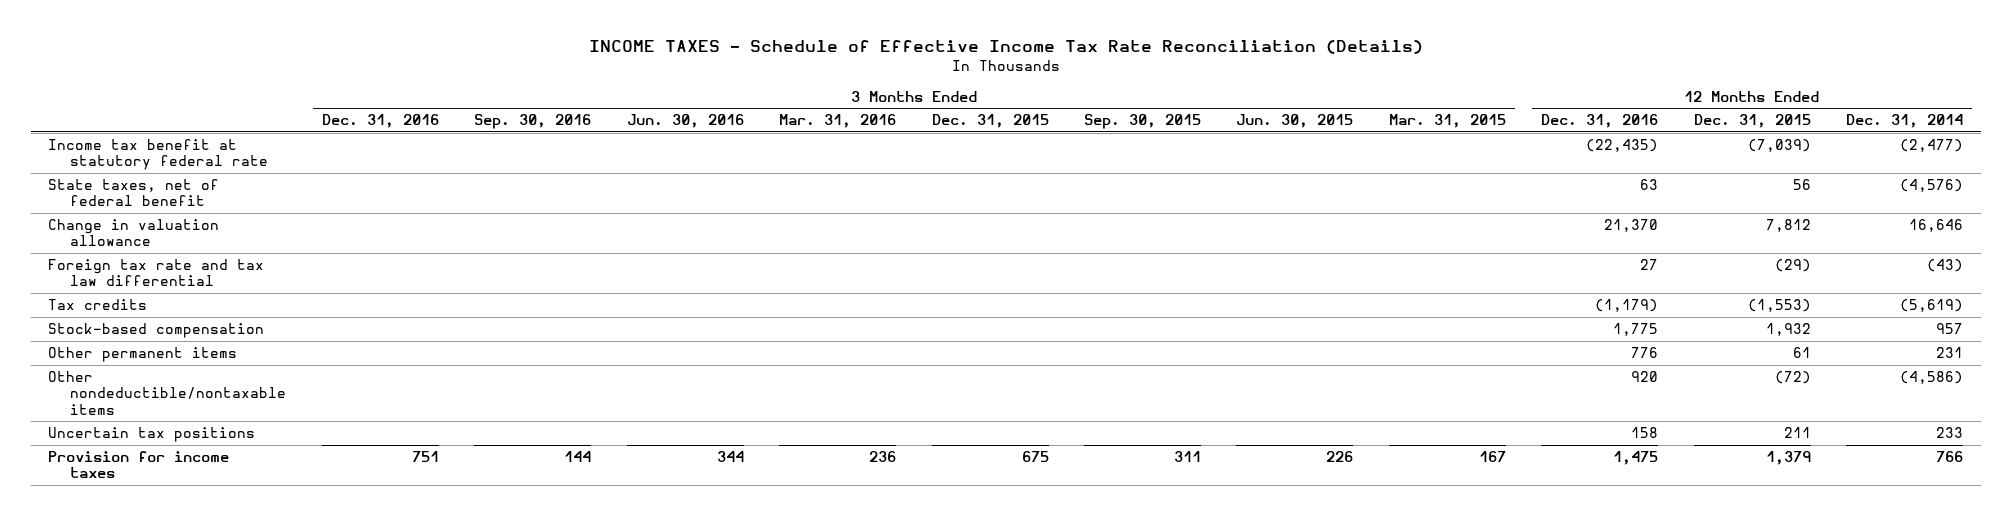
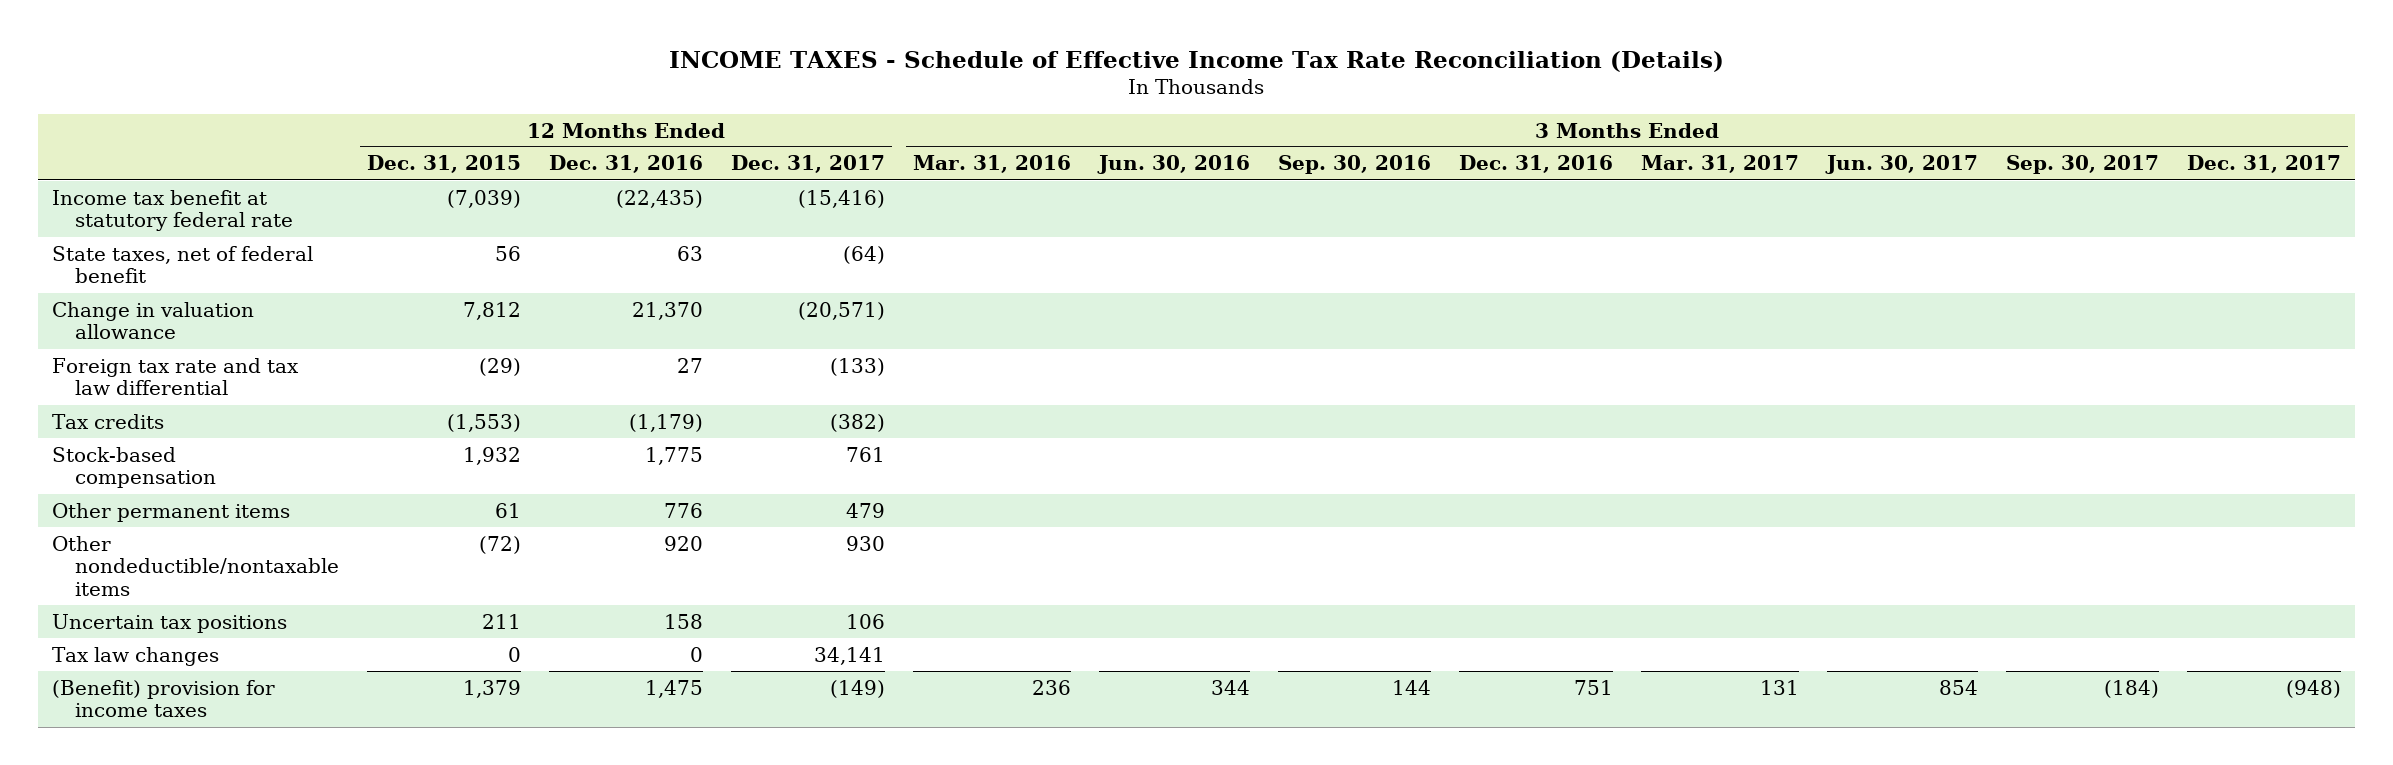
[931,114,1049,129] Dec. 31, 2015 -> none
[1083,114,1201,130] Sep. 30, 2015 -> none
[1236,114,1354,129] Jun. 30, 2015 -> none
[1388,114,1506,129] Mar. 31, 2015 -> none
[1846,114,1964,129] Dec. 31, 2014 -> none
none -> [731,155,886,174] Dec. 31, 2017
none -> [1641,155,1800,174] Mar. 31, 2017
none -> [1825,155,1979,175] Jun. 30, 2017
none -> [2006,155,2160,175] Sep. 30, 2017
none -> [2187,155,2342,174] Dec. 31, 2017
none -> [51,646,219,666] Tax law changes
[48,451,230,479] Provision for income taxes -> [51,679,275,718] (Benefit) provision for income taxes

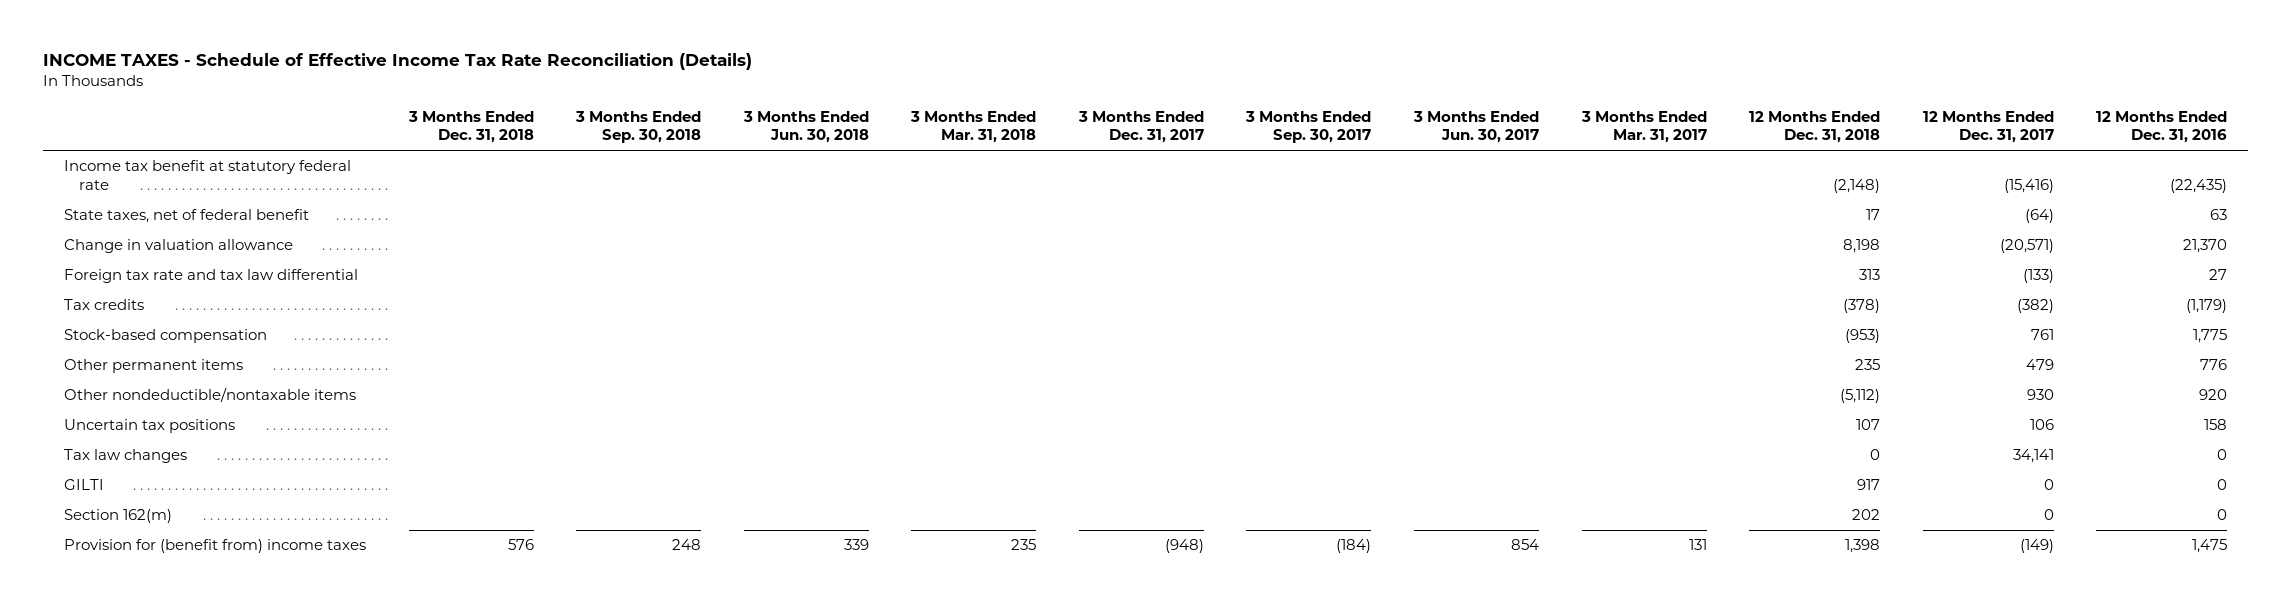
[367,155,522,174] Dec. 31, 2015 -> none
[913,155,1072,174] Mar. 31, 2016 -> none
[1097,155,1251,175] Jun. 30, 2016 -> none
[1278,155,1432,175] Sep. 30, 2016 -> none
[1459,155,1614,174] Dec. 31, 2016 -> none
none -> [407,110,534,144] 3 Months Ended Dec. 31, 2018
none -> [575,110,702,144] 3 Months Ended Sep. 30, 2018
none -> [742,110,869,144] 3 Months Ended Jun. 30, 2018
none -> [910,110,1037,144] 3 Months Ended Mar. 31, 2018
none -> [1749,110,1881,144] 12 Months Ended Dec. 31, 2018
none -> [64,479,105,491] GILTI
none -> [64,509,173,524] Section 162(m)
[51,679,275,718] (Benefit) provision for income taxes -> [64,539,367,554] Provision for (benefit from) income taxes

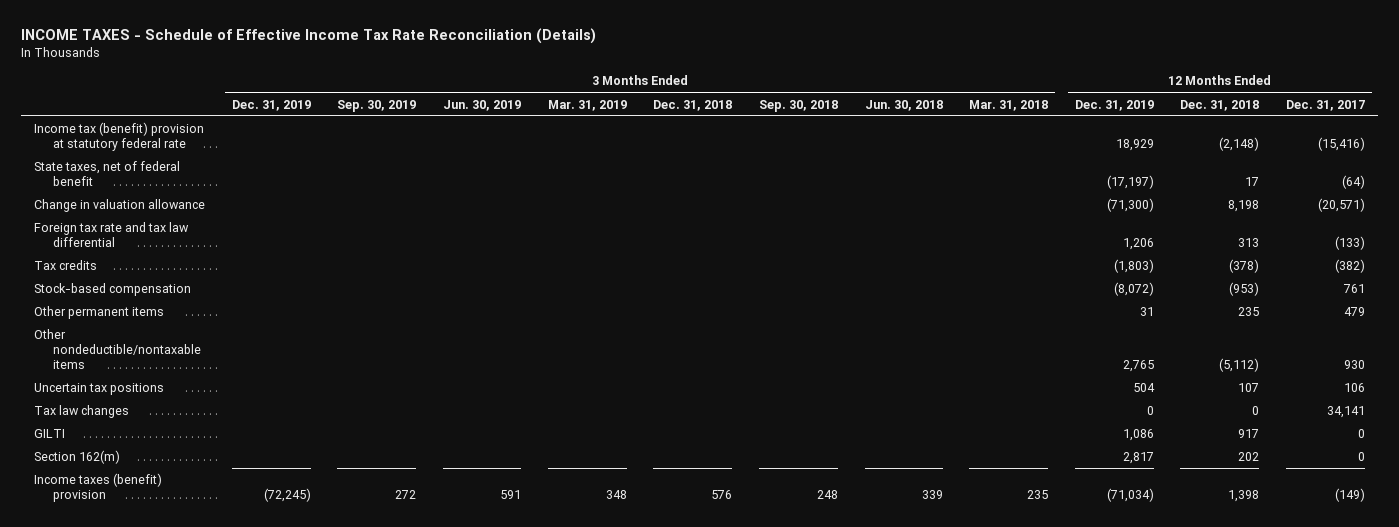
[1077,110,1204,144] 3 Months Ended Dec. 31, 2017 -> none
[1245,110,1372,144] 3 Months Ended Sep. 30, 2017 -> none
[1412,110,1539,144] 3 Months Ended Jun. 30, 2017 -> none
[1580,110,1707,144] 3 Months Ended Mar. 31, 2017 -> none
[2096,110,2228,144] 12 Months Ended Dec. 31, 2016 -> none
none -> [231,99,311,111] Dec. 31, 2019
none -> [337,99,417,112] Sep. 30, 2019
none -> [442,99,521,111] Jun. 30, 2019
none -> [547,99,627,111] Mar. 31, 2019
none -> [1074,99,1154,111] Dec. 31, 2019
[64,160,352,190] Income tax benefit at statutory federal rate -> [33,122,204,152] Income tax (benefit) provision at statutory federal rate
[64,539,367,554] Provision for (benefit from) income taxes -> [33,473,162,503] Income taxes (benefit) provision

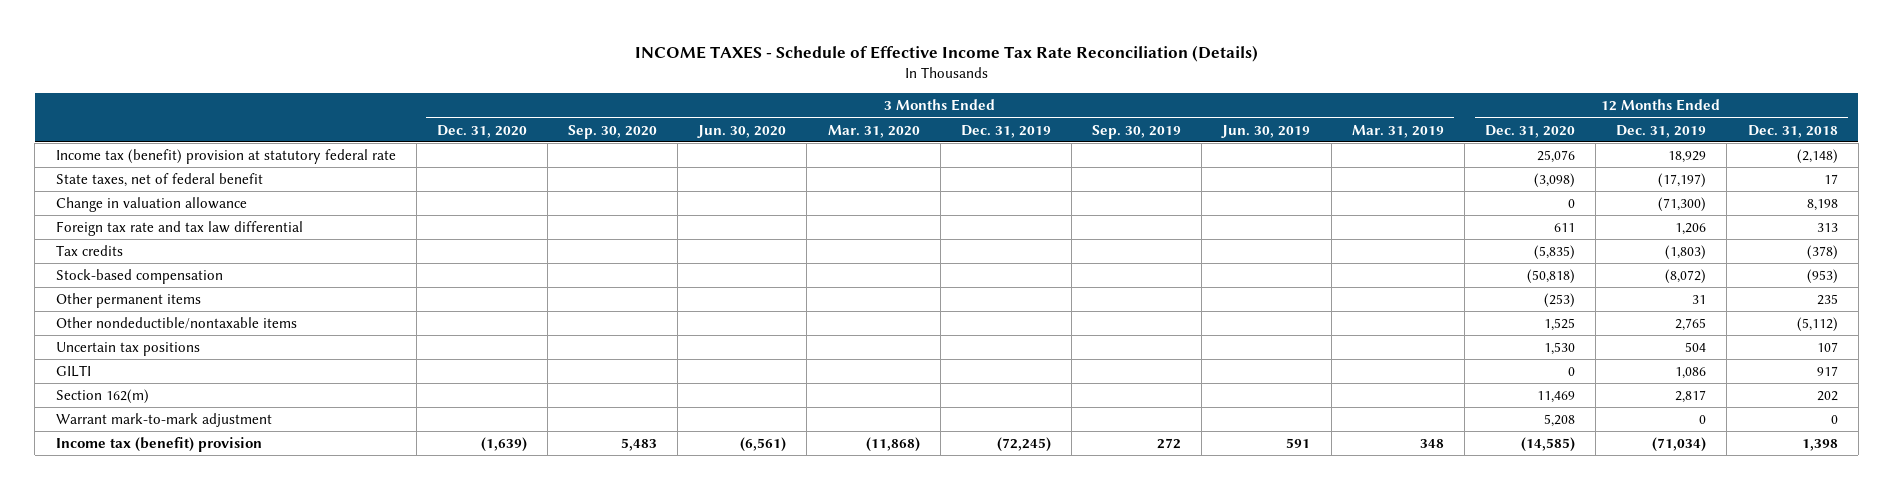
[653,99,733,111] Dec. 31, 2018 -> none
[758,99,838,112] Sep. 30, 2018 -> none
[864,99,943,111] Jun. 30, 2018 -> none
[969,99,1049,111] Mar. 31, 2018 -> none
[1286,99,1366,111] Dec. 31, 2017 -> none
none -> [436,124,527,138] Dec. 31, 2020
none -> [568,124,658,139] Sep. 30, 2020
none -> [697,124,787,138] Jun. 30, 2020
none -> [827,124,920,138] Mar. 31, 2020
none -> [1485,124,1576,138] Dec. 31, 2020
[33,405,129,419] Tax law changes -> none
none -> [55,413,272,428] Warrant mark-to-mark adjustment
[33,473,162,503] Income taxes (benefit) provision -> [55,437,262,453] Income tax (benefit) provision

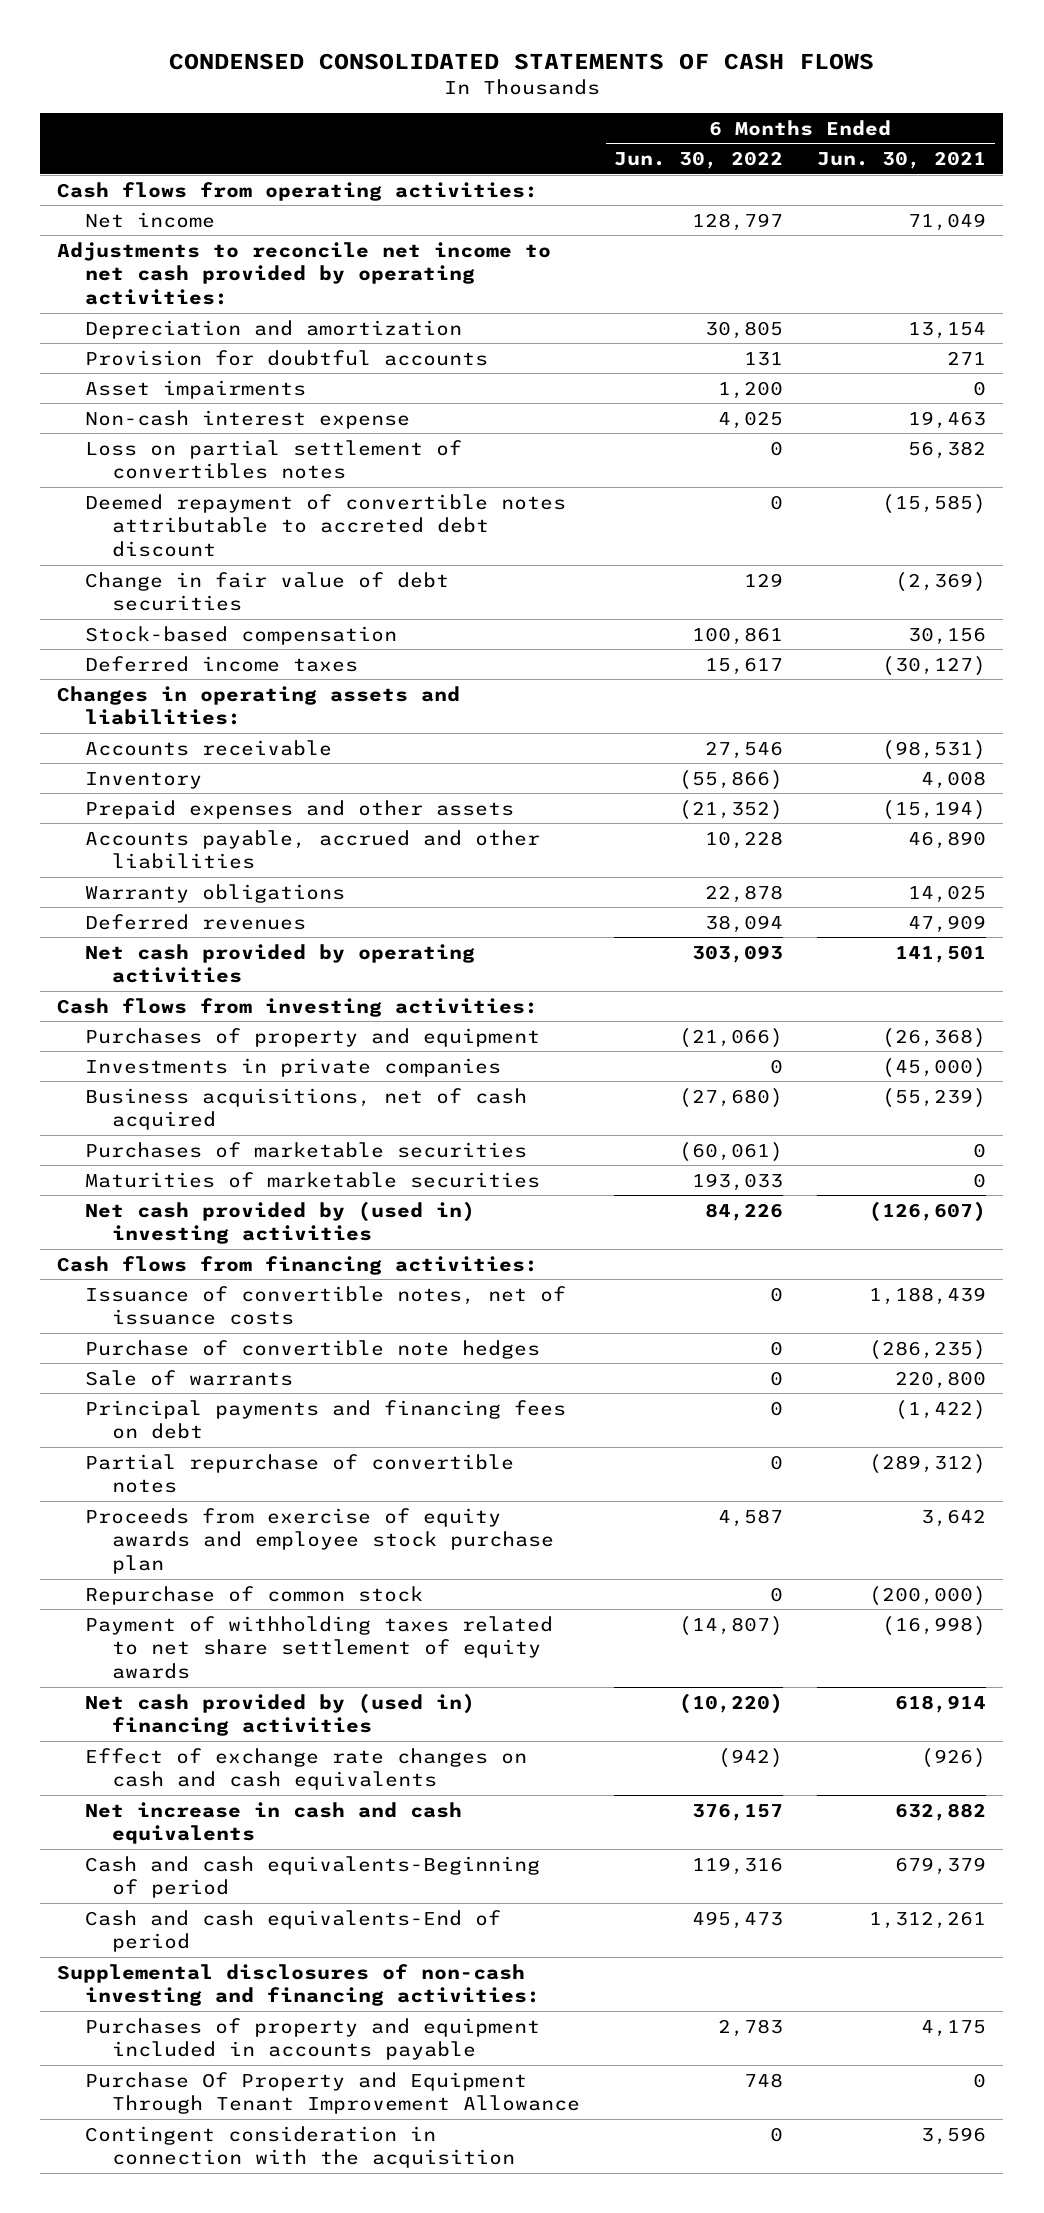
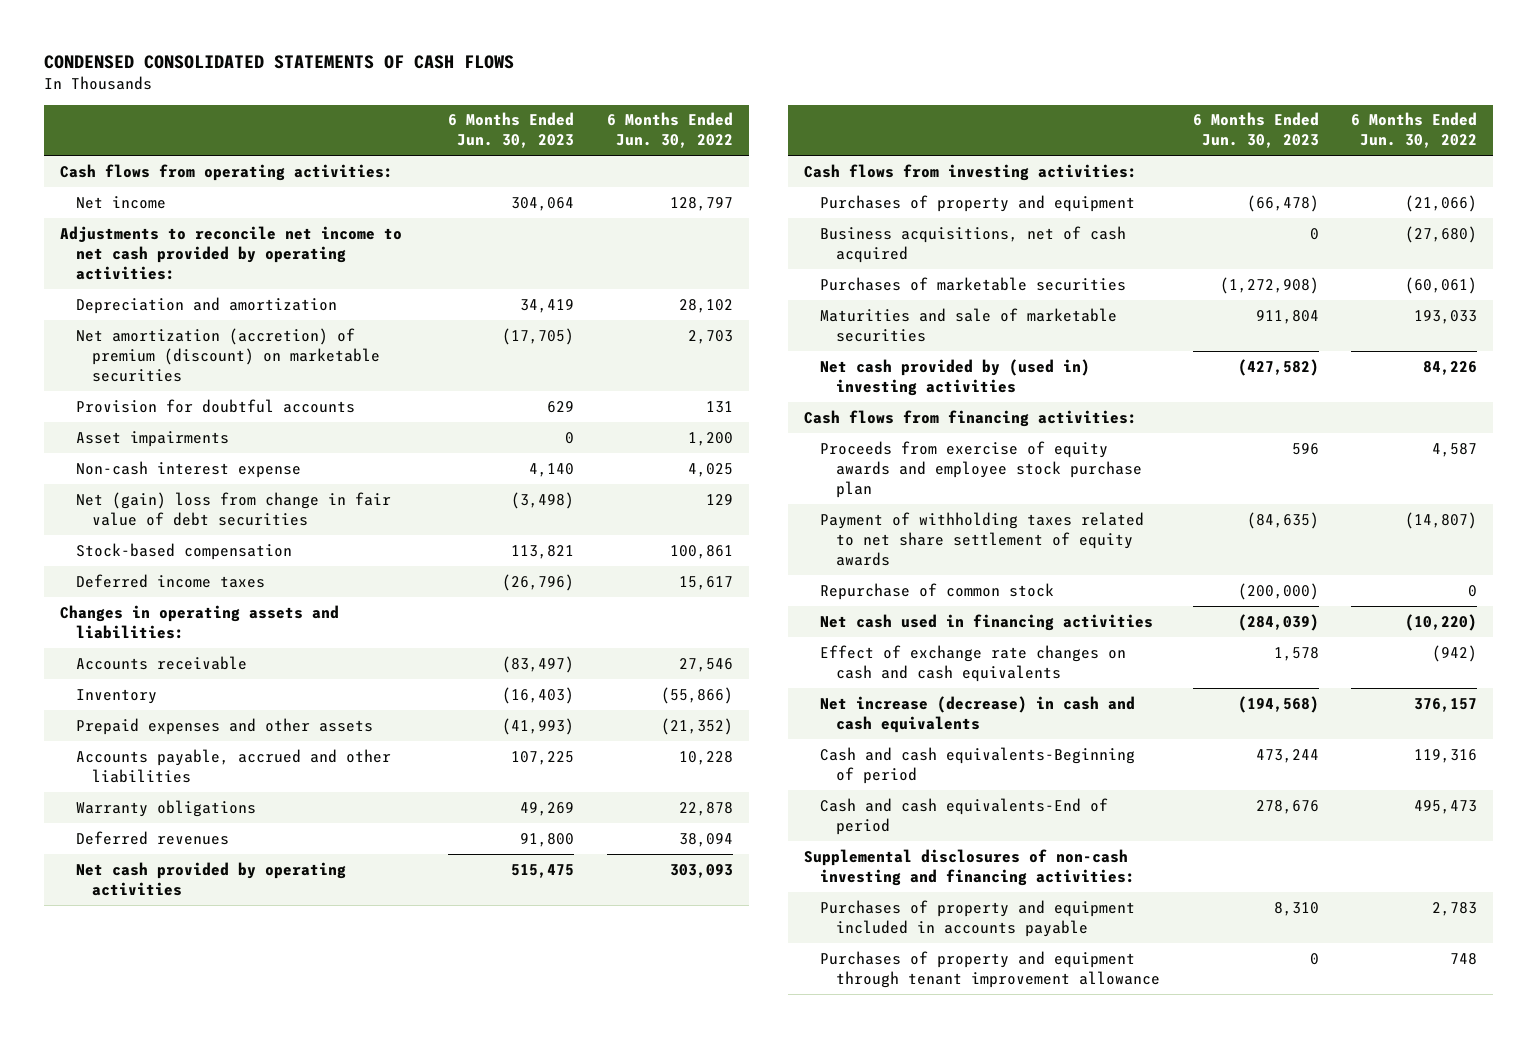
[817,151,987,170] Jun. 30, 2021 -> none
none -> [448,112,575,149] 6 Months Ended Jun. 30, 2023
[705,320,784,339] 30,805 -> [678,298,733,313] 28,102
none -> [76,327,381,382] Net amortization (accretion) of premium (discount) on marketable securities
[84,439,462,480] Loss on partial settlement of convertibles notes -> none
[84,493,566,557] Deemed repayment of convertible notes attributable to accreted debt discount -> none
[84,571,449,612] Change in fair value of debt securities -> [76,491,392,526] Net (gain) loss from change in fair value of debt securities
[84,1057,501,1077] Investments in private companies -> none
[84,1171,540,1188] Maturities of marketable securities -> [820,307,1118,342] Maturities and sale of marketable securities
[84,1285,566,1326] Issuance of convertible notes, net of issuance costs -> none
[84,1339,540,1359] Purchase of convertible note hedges -> none
[84,1369,293,1386] Sale of warrants -> none
[84,1399,566,1440] Principal payments and financing fees on debt -> none
[84,1453,514,1494] Partial repurchase of convertible notes -> none
[84,1585,423,1605] Repurchase of common stock -> [820,582,1055,600] Repurchase of common stock
[84,1692,475,1737] Net cash provided by (used in) financing activities -> [820,613,1154,631] Net cash used in financing activities
[84,1801,462,1845] Net increase in cash and cash equivalents -> [820,695,1136,733] Net increase (decrease) in cash and cash equivalents
[84,2125,516,2169] Contingent consideration in connection with the acquisition -> none
[84,2071,581,2115] Purchase Of Property and Equipment Through Tenant Improvement Allowance -> [820,950,1161,988] Purchases of property and equipment through tenant improvement allowance

